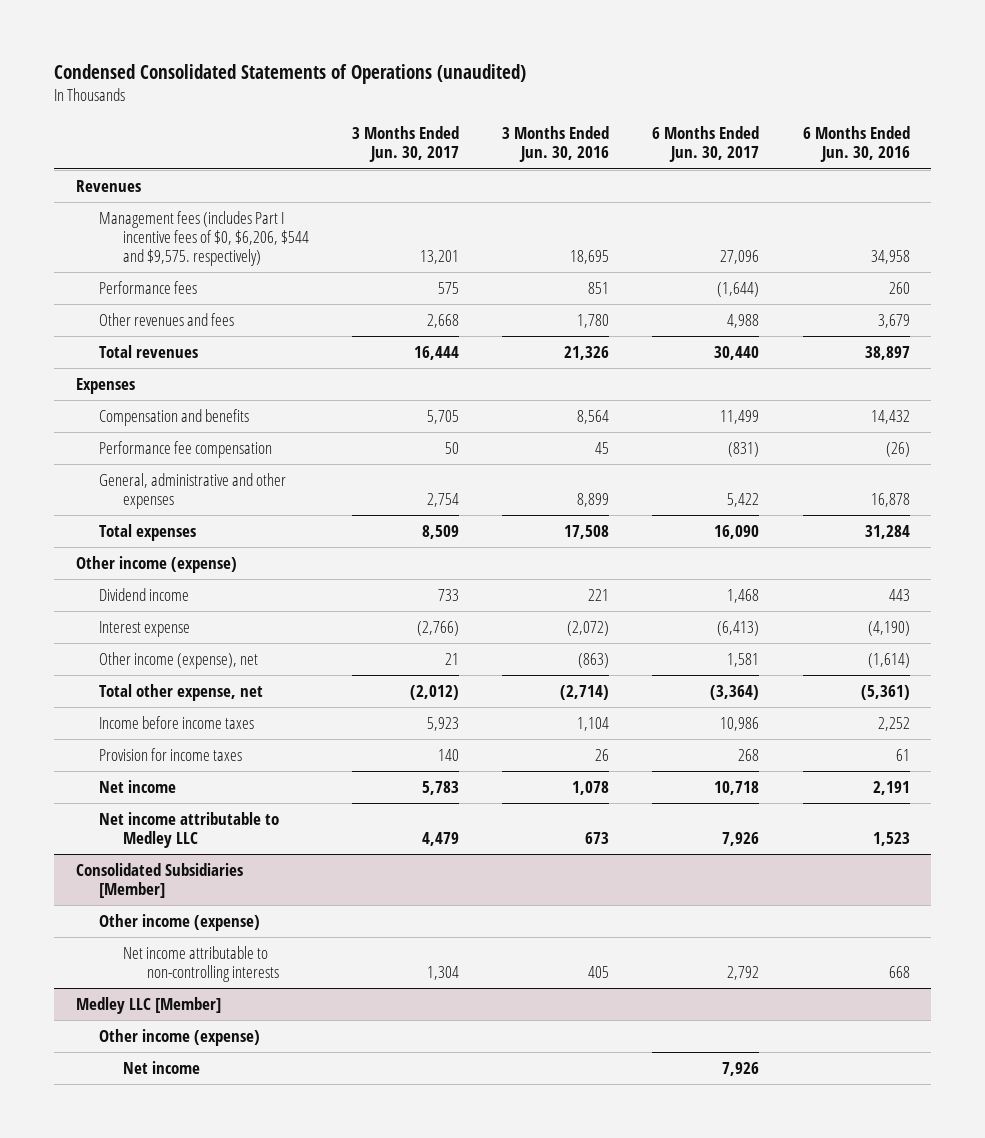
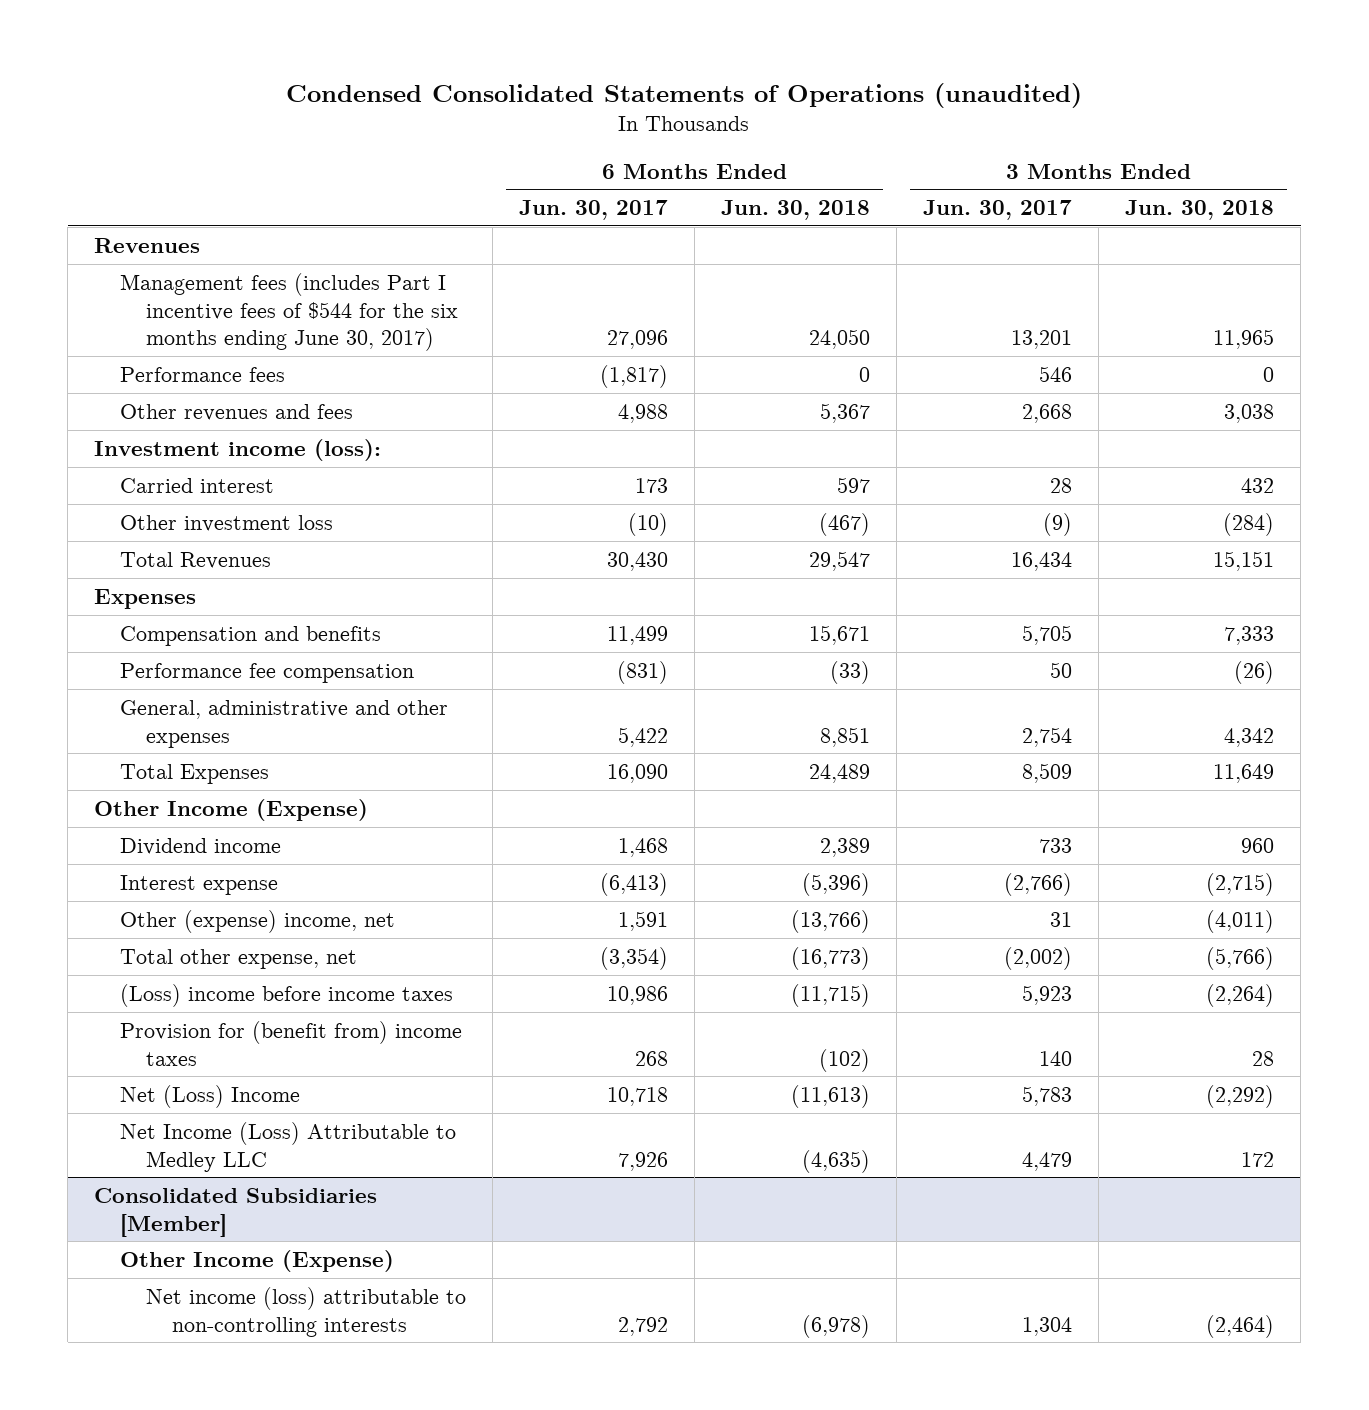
[502,126,610,163] 3 Months Ended Jun. 30, 2016 -> none
[802,126,910,163] 6 Months Ended Jun. 30, 2016 -> none
none -> [721,200,871,221] Jun. 30, 2018
none -> [1125,200,1275,221] Jun. 30, 2018
[99,210,310,266] Management fees (includes Part I incentive fees of $0, $6,206, $544 and $9,575. respectively) -> [120,272,458,352] Management fees (includes Part I incentive fees of $544 for the six months ending June 30, 2017)
[438,281,460,294] 575 -> [1039,365,1073,382] 546
[717,281,760,297] (1,644) -> [599,364,668,388] (1,817)
none -> [94,438,382,461] Investment income (loss):
none -> [120,477,275,493] Carried interest
none -> [120,514,334,532] Other investment loss
[99,344,199,358] Total revenues -> [120,551,272,569] Total Revenues
[414,345,460,360] 16,444 -> [1011,551,1073,571] 16,434
[714,345,760,360] 30,440 -> [606,551,668,571] 30,430
[99,523,197,541] Total expenses -> [120,763,270,784] Total Expenses
[75,555,237,573] Other income (expense) -> [94,798,369,821] Other Income (Expense)
[99,651,259,669] Other income (expense), net -> [120,909,396,933] Other (expense) income, net
[445,652,460,665] 21 -> [1050,911,1073,927] 31
[727,652,760,667] 1,581 -> [617,910,668,931] 1,591
[410,684,460,700] (2,012) -> [1004,946,1073,970] (2,002)
[710,684,760,700] (3,364) -> [599,946,668,970] (3,354)
[99,715,255,729] Income before income taxes -> [120,983,454,1007] (Loss) income before income taxes
[99,747,243,761] Provision for income taxes -> [120,1020,463,1066] Provision for (benefit from) income taxes
[99,779,177,793] Net income -> [120,1084,301,1108] Net (Loss) Income
[99,811,280,848] Net income attributable to Medley LLC -> [120,1121,457,1172] Net Income (Loss) Attributable to Medley LLC
[75,996,221,1014] Medley LLC [Member] -> none
[99,1028,261,1046] Other income (expense) -> none
[123,1060,201,1074] Net income -> none
[99,913,261,931] Other income (expense) -> [120,1249,395,1272] Other Income (Expense)
[123,945,279,982] Net income attributable to non-controlling interests -> [145,1286,466,1337] Net income (loss) attributable to non-controlling interests

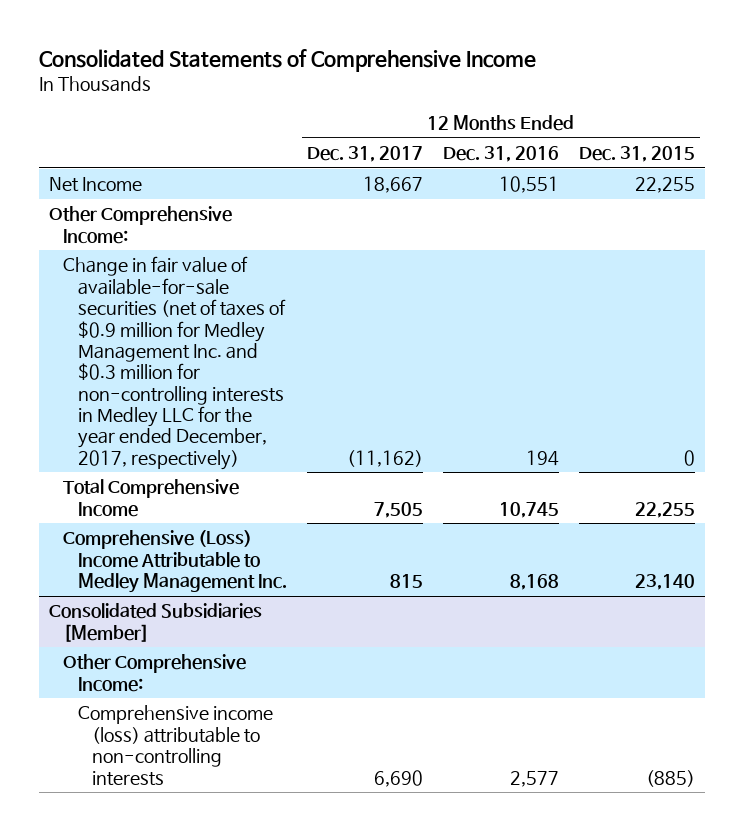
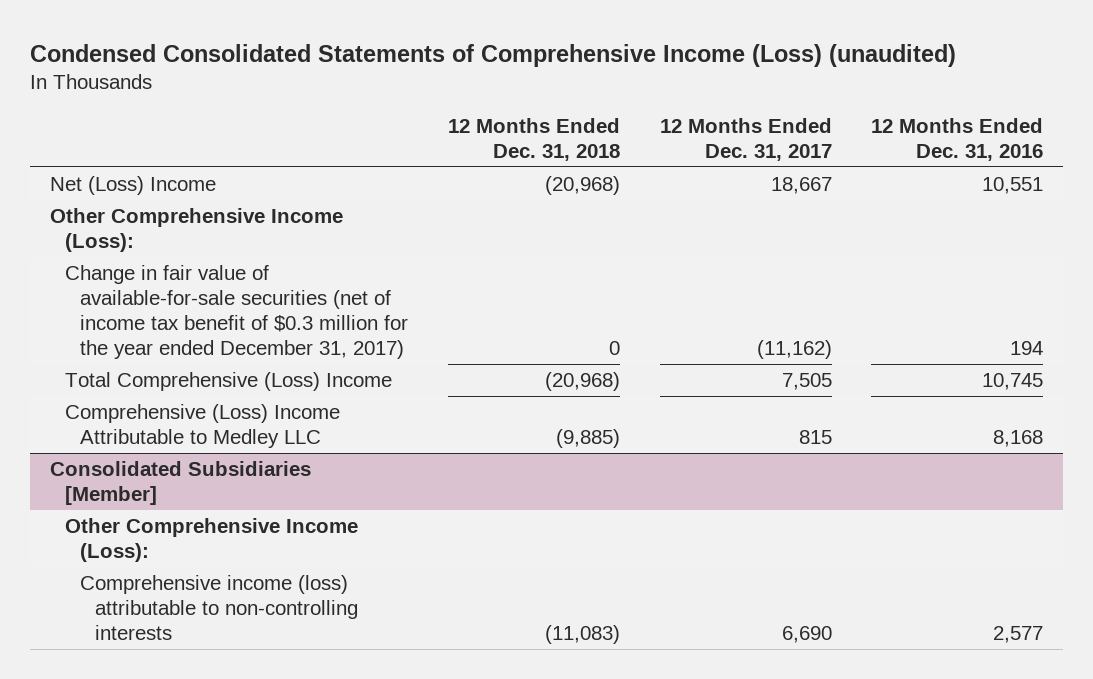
[38,49,536,73] Consolidated Statements of Comprehensive Income -> [29,43,956,67] Condensed Consolidated Statements of Comprehensive Income (Loss) (unaudited)
[578,146,695,163] Dec. 31, 2015 -> none
none -> [447,117,620,161] 12 Months Ended Dec. 31, 2018
[48,177,142,193] Net Income -> [49,176,216,196] Net (Loss) Income
[48,206,232,244] Other Comprehensive Income: -> [49,208,343,252] Other Comprehensive Income (Loss):
[63,256,286,470] Change in fair value of available-for-sale securities (net of taxes of $0.9 million for Medley Management Inc. and $0.3 million for non-controlling interests in Medley LLC for the year ended December, 2017, respectively) -> [64,265,409,359] Change in fair value of available-for-sale securities (net of income tax benefit of $0.3 million for the year ended December 31, 2017)
[63,479,240,517] Total Comprehensive Income -> [64,372,392,392] Total Comprehensive (Loss) Income
[63,530,287,594] Comprehensive (Loss) Income Attributable to Medley Management Inc. -> [64,404,340,448] Comprehensive (Loss) Income Attributable to Medley LLC
[63,654,247,692] Other Comprehensive Income: -> [64,518,358,562] Other Comprehensive Income (Loss):

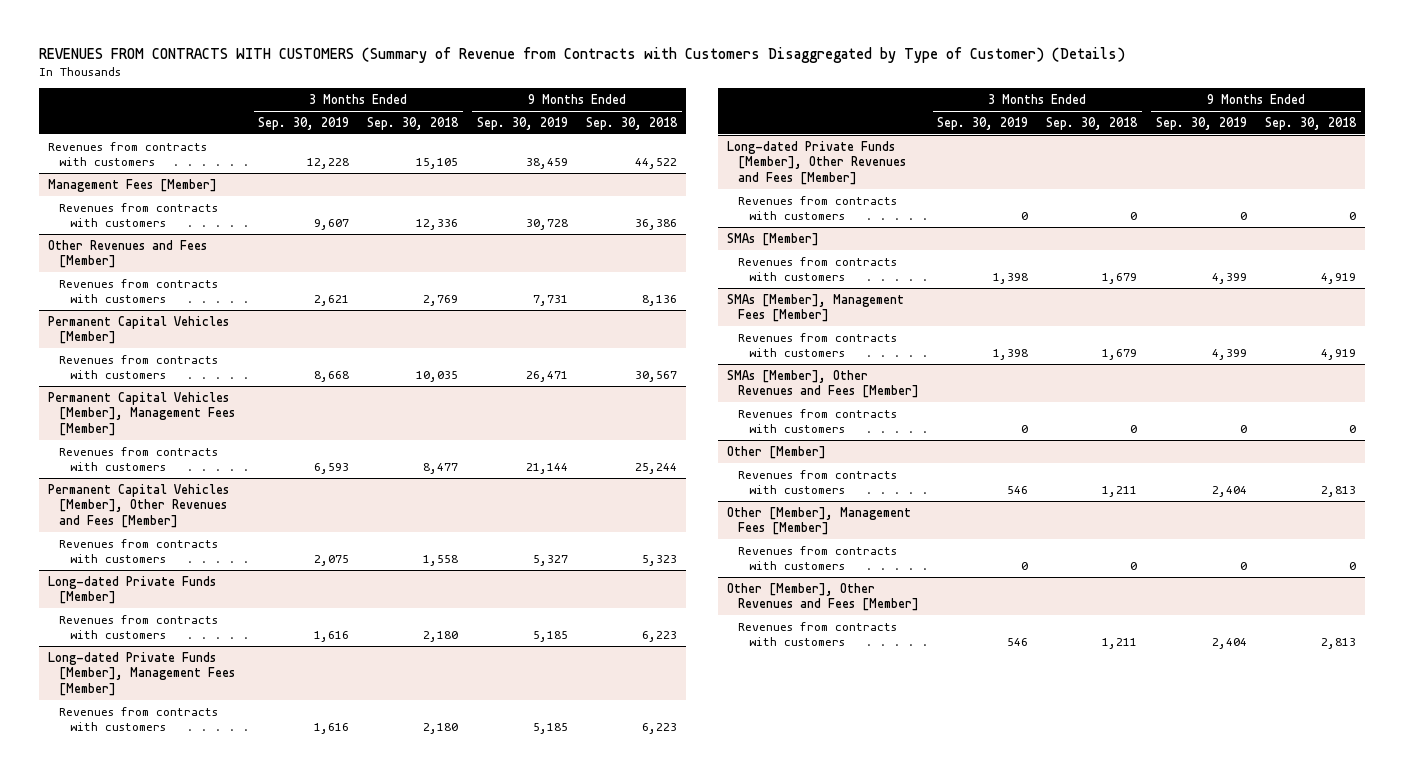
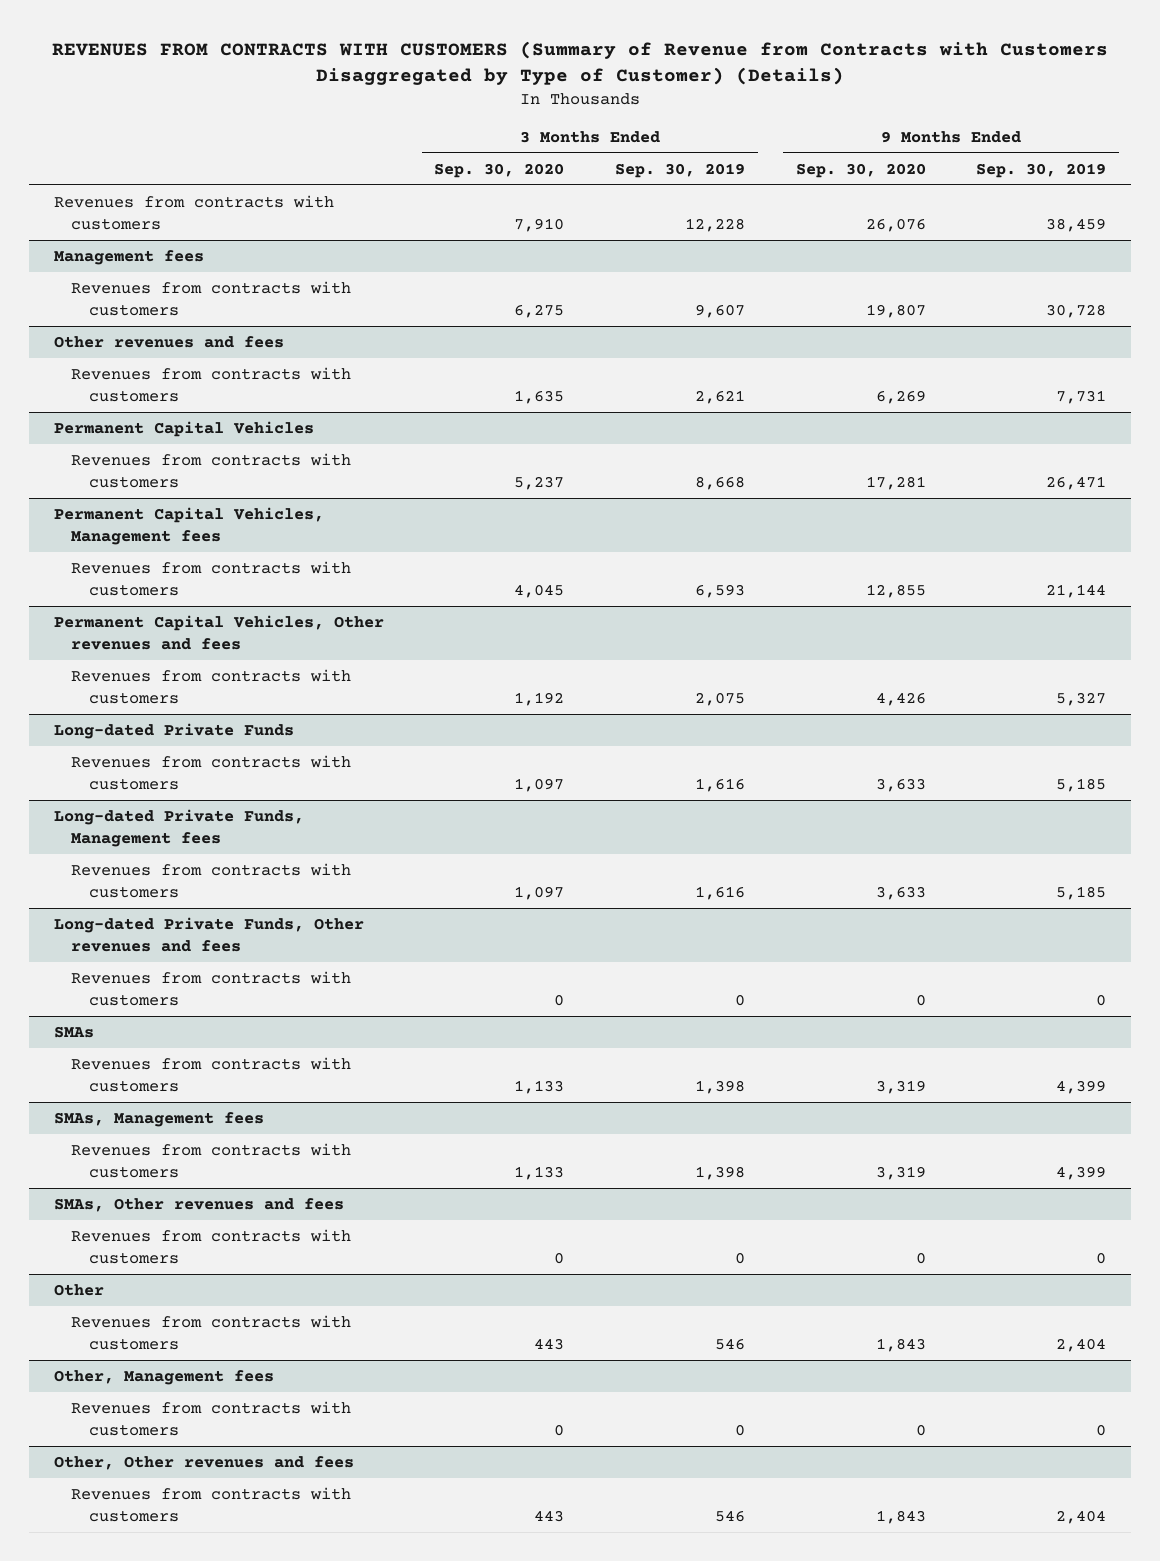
[367,116,460,130] Sep. 30, 2018 -> none
[586,116,679,130] Sep. 30, 2018 -> none
none -> [434,162,565,178] Sep. 30, 2020
none -> [795,162,926,178] Sep. 30, 2020
[48,178,218,192] Management Fees [Member] -> [53,249,204,265] Management fees
[48,239,208,269] Other Revenues and Fees [Member] -> [53,335,284,348] Other revenues and fees
[48,315,230,345] Permanent Capital Vehicles [Member] -> [53,420,314,437] Permanent Capital Vehicles
[48,391,235,436] Permanent Capital Vehicles [Member], Management Fees [Member] -> [53,506,324,545] Permanent Capital Vehicles, Management fees
[48,483,230,528] Permanent Capital Vehicles [Member], Other Revenues and Fees [Member] -> [53,614,384,650] Permanent Capital Vehicles, Other revenues and fees
[48,575,217,605] Long-dated Private Funds [Member] -> [53,722,294,739] Long-dated Private Funds
[48,651,235,696] Long-dated Private Funds [Member], Management Fees [Member] -> [53,808,304,847] Long-dated Private Funds, Management fees
[727,140,906,185] Long-dated Private Funds [Member], Other Revenues and Fees [Member] -> [53,916,364,952] Long-dated Private Funds, Other revenues and fees
[727,232,820,246] SMAs [Member] -> [53,1025,94,1038] SMAs
[727,293,905,323] SMAs [Member], Management Fees [Member] -> [53,1111,264,1127] SMAs, Management fees
[727,369,919,399] SMAs [Member], Other Revenues and Fees [Member] -> [53,1197,344,1212] SMAs, Other revenues and fees
[727,445,827,459] Other [Member] -> [53,1283,104,1296] Other
[727,506,912,536] Other [Member], Management Fees [Member] -> [53,1369,274,1385] Other, Management fees
[727,582,919,612] Other [Member], Other Revenues and Fees [Member] -> [53,1455,354,1470] Other, Other revenues and fees

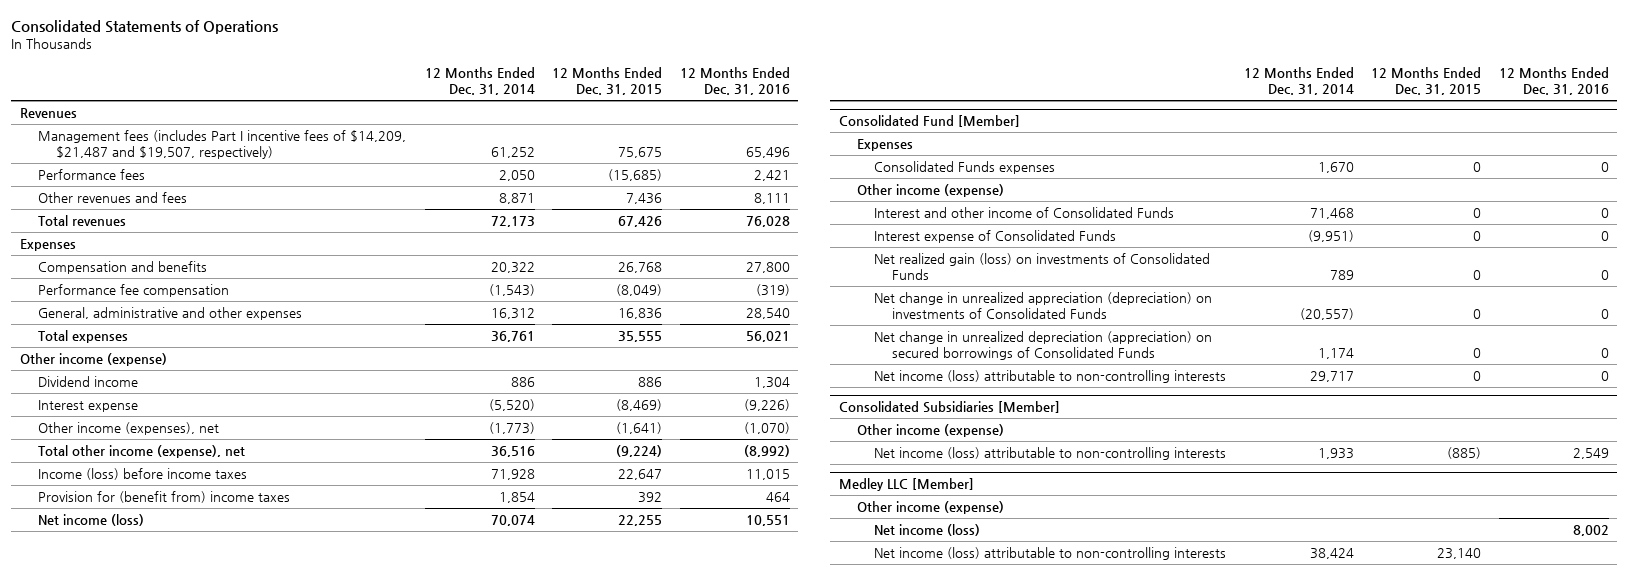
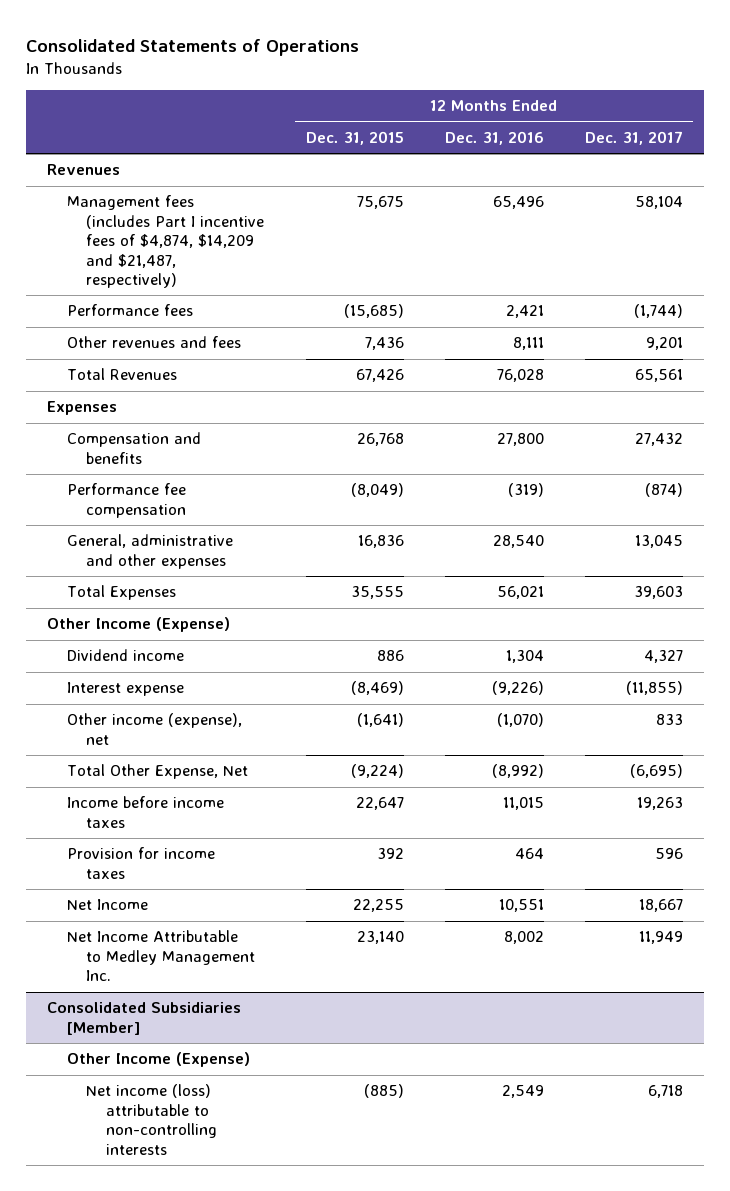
[424,66,535,96] 12 Months Ended Dec. 31, 2014 -> none
none -> [584,131,683,146] Dec. 31, 2017
[37,129,406,160] Management fees (includes Part I incentive fees of $14,209, $21,487 and $19,507, respectively) -> [66,195,265,288] Management fees (includes Part I incentive fees of $4,874, $14,209 and $21,487, respectively)
[37,214,126,226] Total revenues -> [66,368,177,381] Total Revenues
[37,329,128,343] Total expenses -> [66,585,176,601] Total Expenses
[20,352,168,366] Other income (expense) -> [46,617,230,633] Other Income (Expense)
[838,115,1020,128] Consolidated Fund [Member] -> none
[856,138,913,151] Expenses -> none
[874,160,1056,174] Consolidated Funds expenses -> none
[856,183,1004,197] Other income (expense) -> none
[874,206,1175,218] Interest and other income of Consolidated Funds -> none
[874,229,1117,243] Interest expense of Consolidated Funds -> none
[874,252,1211,281] Net realized gain (loss) on investments of Consolidated Funds -> none
[874,291,1213,320] Net change in unrealized appreciation (depreciation) on investments of Consolidated Funds -> none
[874,330,1213,361] Net change in unrealized depreciation (appreciation) on secured borrowings of Consolidated Funds -> none
[874,369,1227,383] Net income (loss) attributable to non-controlling interests -> none
[37,421,219,435] Other income (expenses), net -> [66,713,242,745] Other income (expense), net
[37,444,245,458] Total other income (expense), net -> [66,764,248,780] Total Other Expense, Net
[37,467,247,480] Income (loss) before income taxes -> [66,796,224,828] Income before income taxes
[37,490,290,503] Provision for (benefit from) income taxes -> [66,847,215,879] Provision for income taxes
[37,513,144,526] Net income (loss) -> [66,899,148,911] Net Income
none -> [66,930,256,982] Net Income Attributable to Medley Management Inc.
[856,423,1004,437] Other income (expense) -> [66,1052,250,1068] Other Income (Expense)
[838,478,974,492] Medley LLC [Member] -> none
[856,500,1004,514] Other income (expense) -> none
[874,523,981,536] Net income (loss) -> none
[874,546,1227,560] Net income (loss) attributable to non-controlling interests -> none

